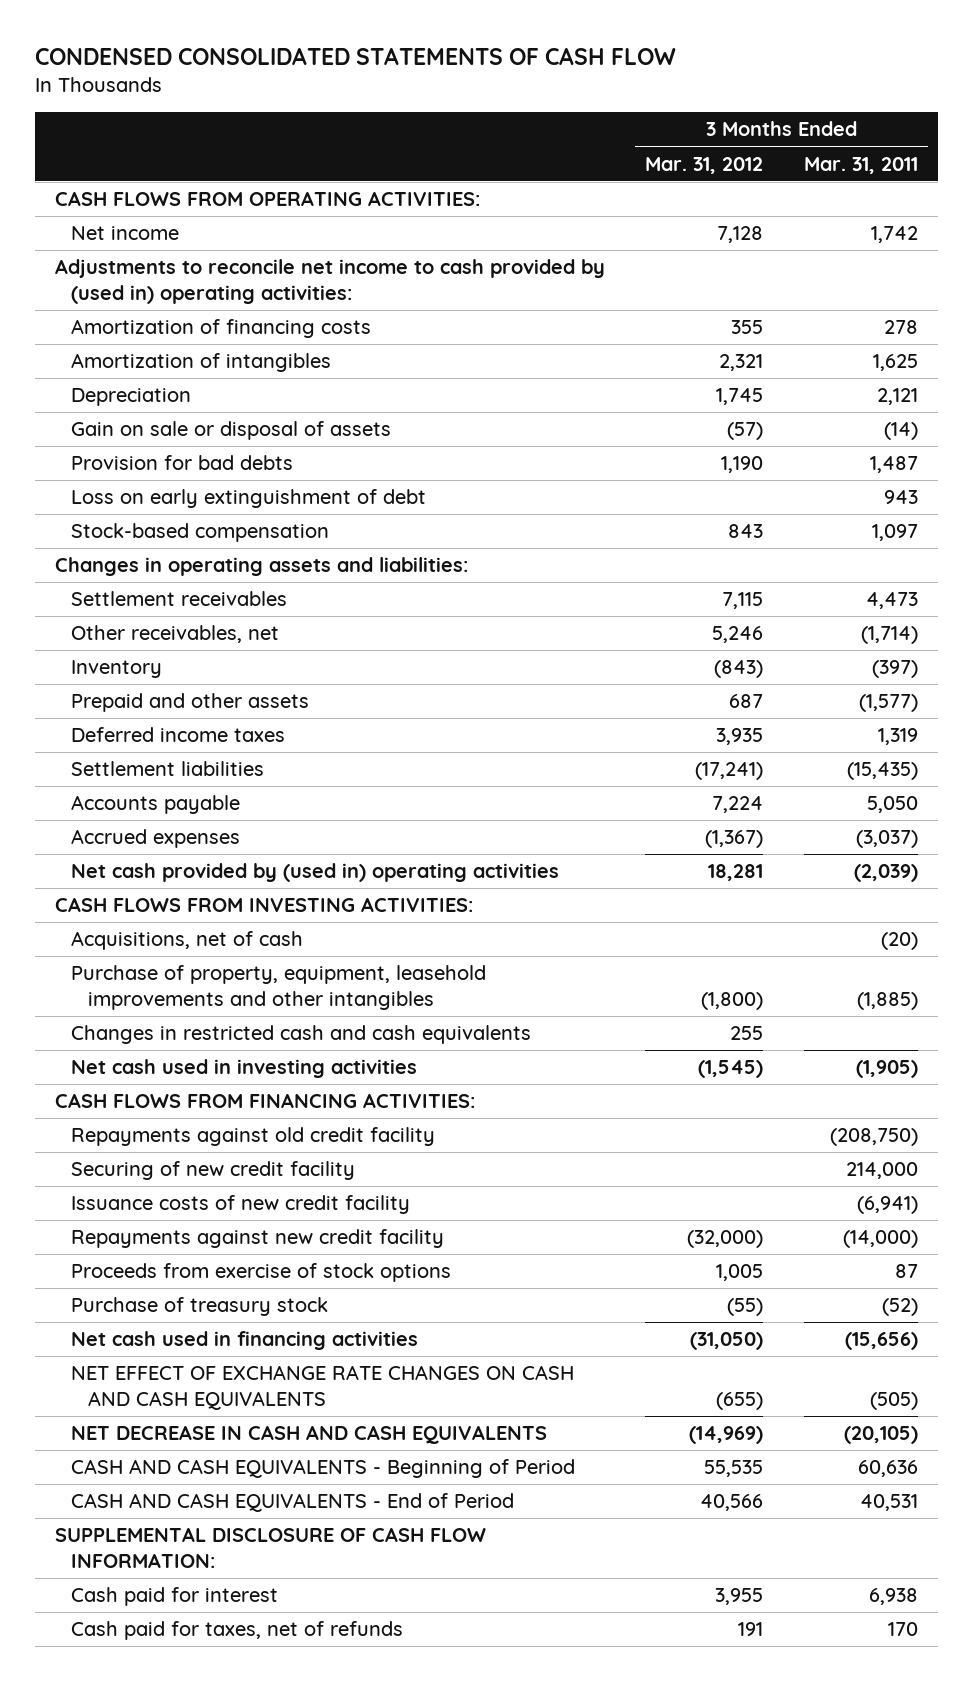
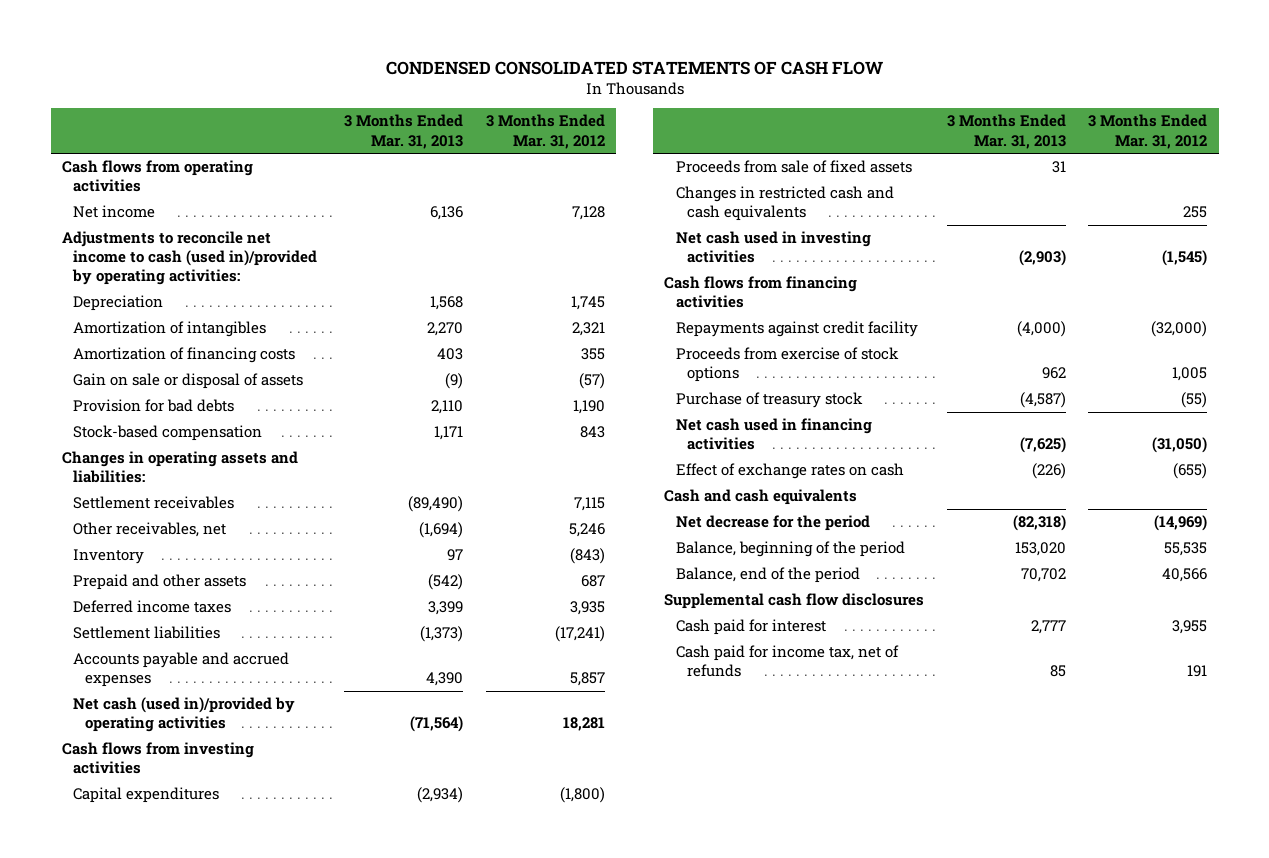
[803,156,918,174] Mar. 31, 2011 -> none
none -> [344,114,464,149] 3 Months Ended Mar. 31, 2013
[54,191,480,207] CASH FLOWS FROM OPERATING ACTIVITIES: -> [61,160,253,193] Cash flows from operating activities
[54,259,605,304] Adjustments to reconcile net income to cash provided by (used in) operating activities: -> [61,231,318,286] Adjustments to reconcile net income to cash (used in)/provided by operating activities:
[71,353,332,373] Amortization of intangibles -> [73,321,267,338] Amortization of intangibles
[71,319,372,339] Amortization of financing costs -> [73,347,296,364] Amortization of financing costs
[71,489,427,509] Loss on early extinguishment of debt -> none
[71,795,241,815] Accounts payable -> none
[71,829,241,849] Accrued expenses -> none
[71,931,304,951] Acquisitions, net of cash -> none
none -> [73,652,290,688] Accounts payable and accrued expenses
[71,863,560,883] Net cash provided by (used in) operating activities -> [73,697,296,733] Net cash (used in)/provided by operating activities
[54,897,473,913] CASH FLOWS FROM INVESTING ACTIVITIES: -> [61,742,254,775] Cash flows from investing activities
[71,965,487,1010] Purchase of property, equipment, leasehold improvements and other intangibles -> [73,787,220,804] Capital expenditures
none -> [675,160,912,174] Proceeds from sale of fixed assets
[71,1127,436,1147] Repayments against old credit facility -> none
[71,1161,356,1181] Securing of new credit facility -> none
[71,1195,411,1215] Issuance costs of new credit facility -> none
[54,1093,475,1109] CASH FLOWS FROM FINANCING ACTIVITIES: -> [664,276,858,309] Cash flows from financing activities
[71,1229,445,1249] Repayments against new credit facility -> [675,321,918,338] Repayments against credit facility
[71,1365,575,1410] NET EFFECT OF EXCHANGE RATE CHANGES ON CASH AND CASH EQUIVALENTS -> [675,463,904,480] Effect of exchange rates on cash
none -> [664,489,858,506] Cash and cash equivalents
[71,1425,548,1445] NET DECREASE IN CASH AND CASH EQUIVALENTS -> [675,515,870,532] Net decrease for the period
[71,1459,576,1479] CASH AND CASH EQUIVALENTS - Beginning of Period -> [675,541,905,558] Balance, beginning of the period
[71,1493,515,1513] CASH AND CASH EQUIVALENTS - End of Period -> [675,567,860,584] Balance, end of the period
[54,1527,486,1568] SUPPLEMENTAL DISCLOSURE OF CASH FLOW INFORMATION: -> [664,593,925,610] Supplemental cash flow disclosures
[71,1621,404,1641] Cash paid for taxes, net of refunds -> [675,645,899,678] Cash paid for income tax, net of refunds

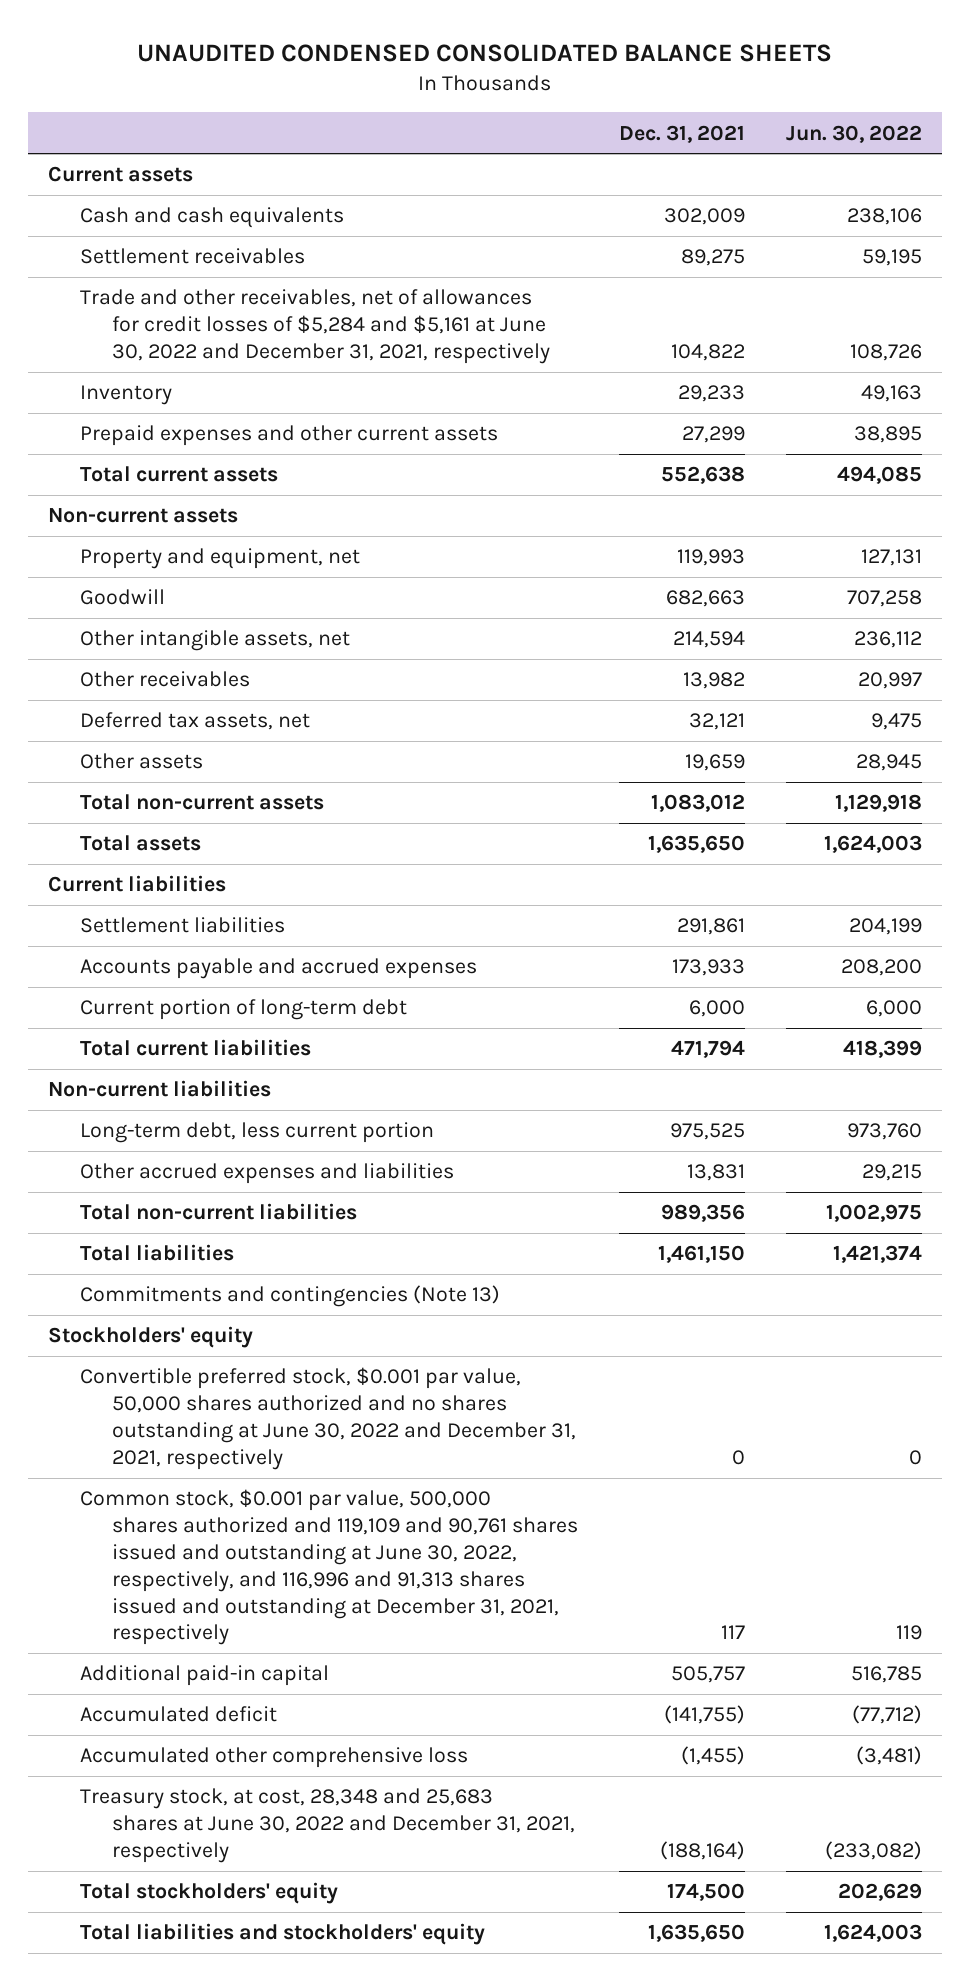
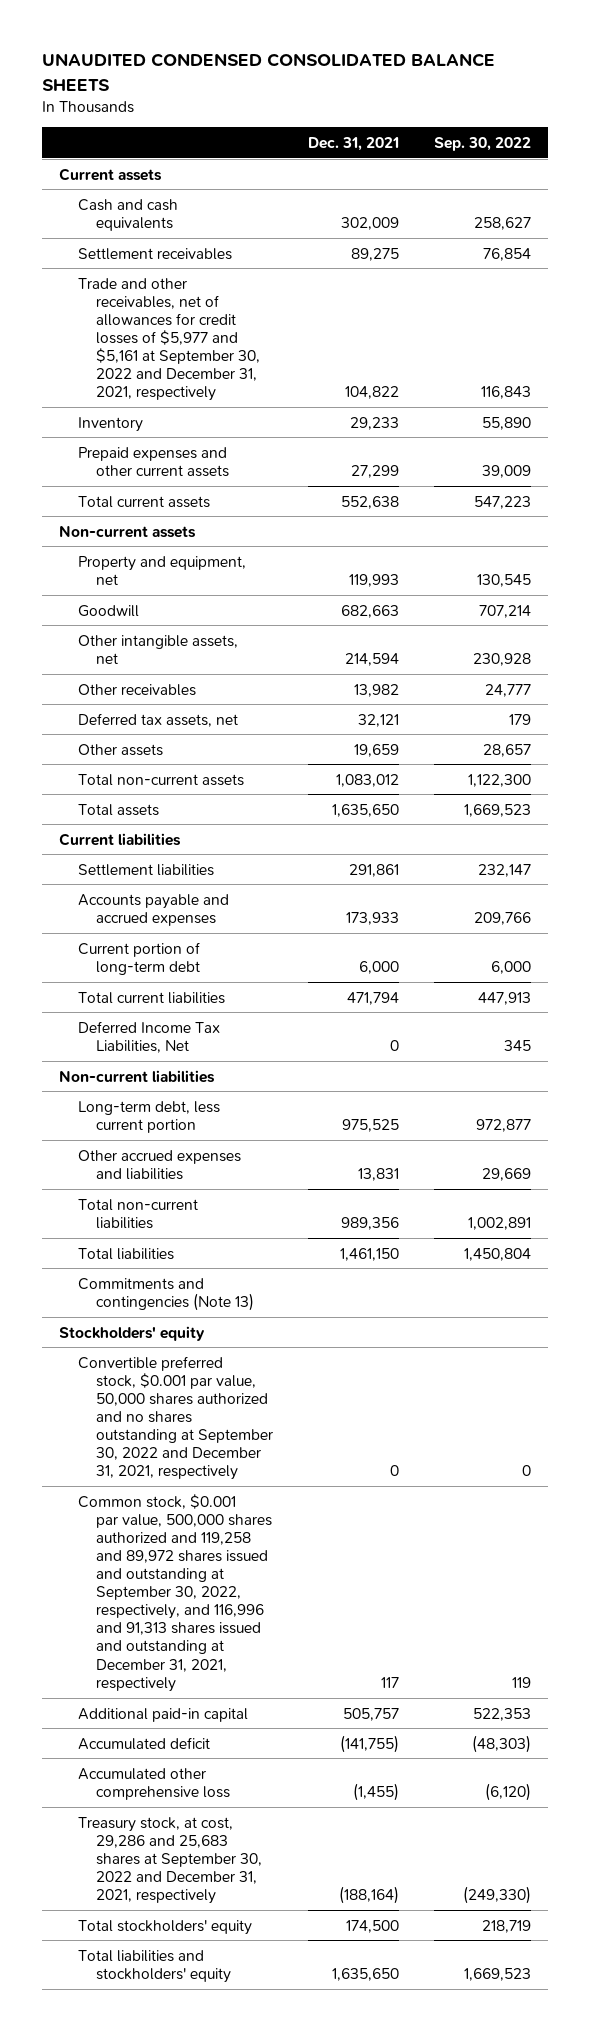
[785,124,922,143] Jun. 30, 2022 -> none
none -> [433,136,531,151] Sep. 30, 2022
[80,289,550,365] Trade and other receivables, net of allowances for credit losses of $5,284 and $5,161 at June 30, 2022 and December 31, 2021, respectively -> [77,277,261,402] Trade and other receivables, net of allowances for credit losses of $5,977 and $5,161 at September 30, 2022 and December 31, 2021, respectively
none -> [77,1020,220,1053] Deferred Income Tax Liabilities, Net
[80,1367,576,1470] Convertible preferred stock, $0.001 par value, 50,000 shares authorized and no shares outstanding at June 30, 2022 and December 31, 2021, respectively -> [77,1355,274,1481] Convertible preferred stock, $0.001 par value, 50,000 shares authorized and no shares outstanding at September 30, 2022 and December 31, 2021, respectively
[80,1489,578,1646] Common stock, $0.001 par value, 500,000 shares authorized and 119,109 and 90,761 shares issued and outstanding at June 30, 2022, respectively, and 116,996 and 91,313 shares issued and outstanding at December 31, 2021, respectively -> [77,1493,273,1692] Common stock, $0.001 par value, 500,000 shares authorized and 119,258 and 89,972 shares issued and outstanding at September 30, 2022, respectively, and 116,996 and 91,313 shares issued and outstanding at December 31, 2021, respectively
[80,1788,575,1864] Treasury stock, at cost, 28,348 and 25,683 shares at June 30, 2022 and December 31, 2021, respectively -> [77,1816,263,1904] Treasury stock, at cost, 29,286 and 25,683 shares at September 30, 2022 and December 31, 2021, respectively

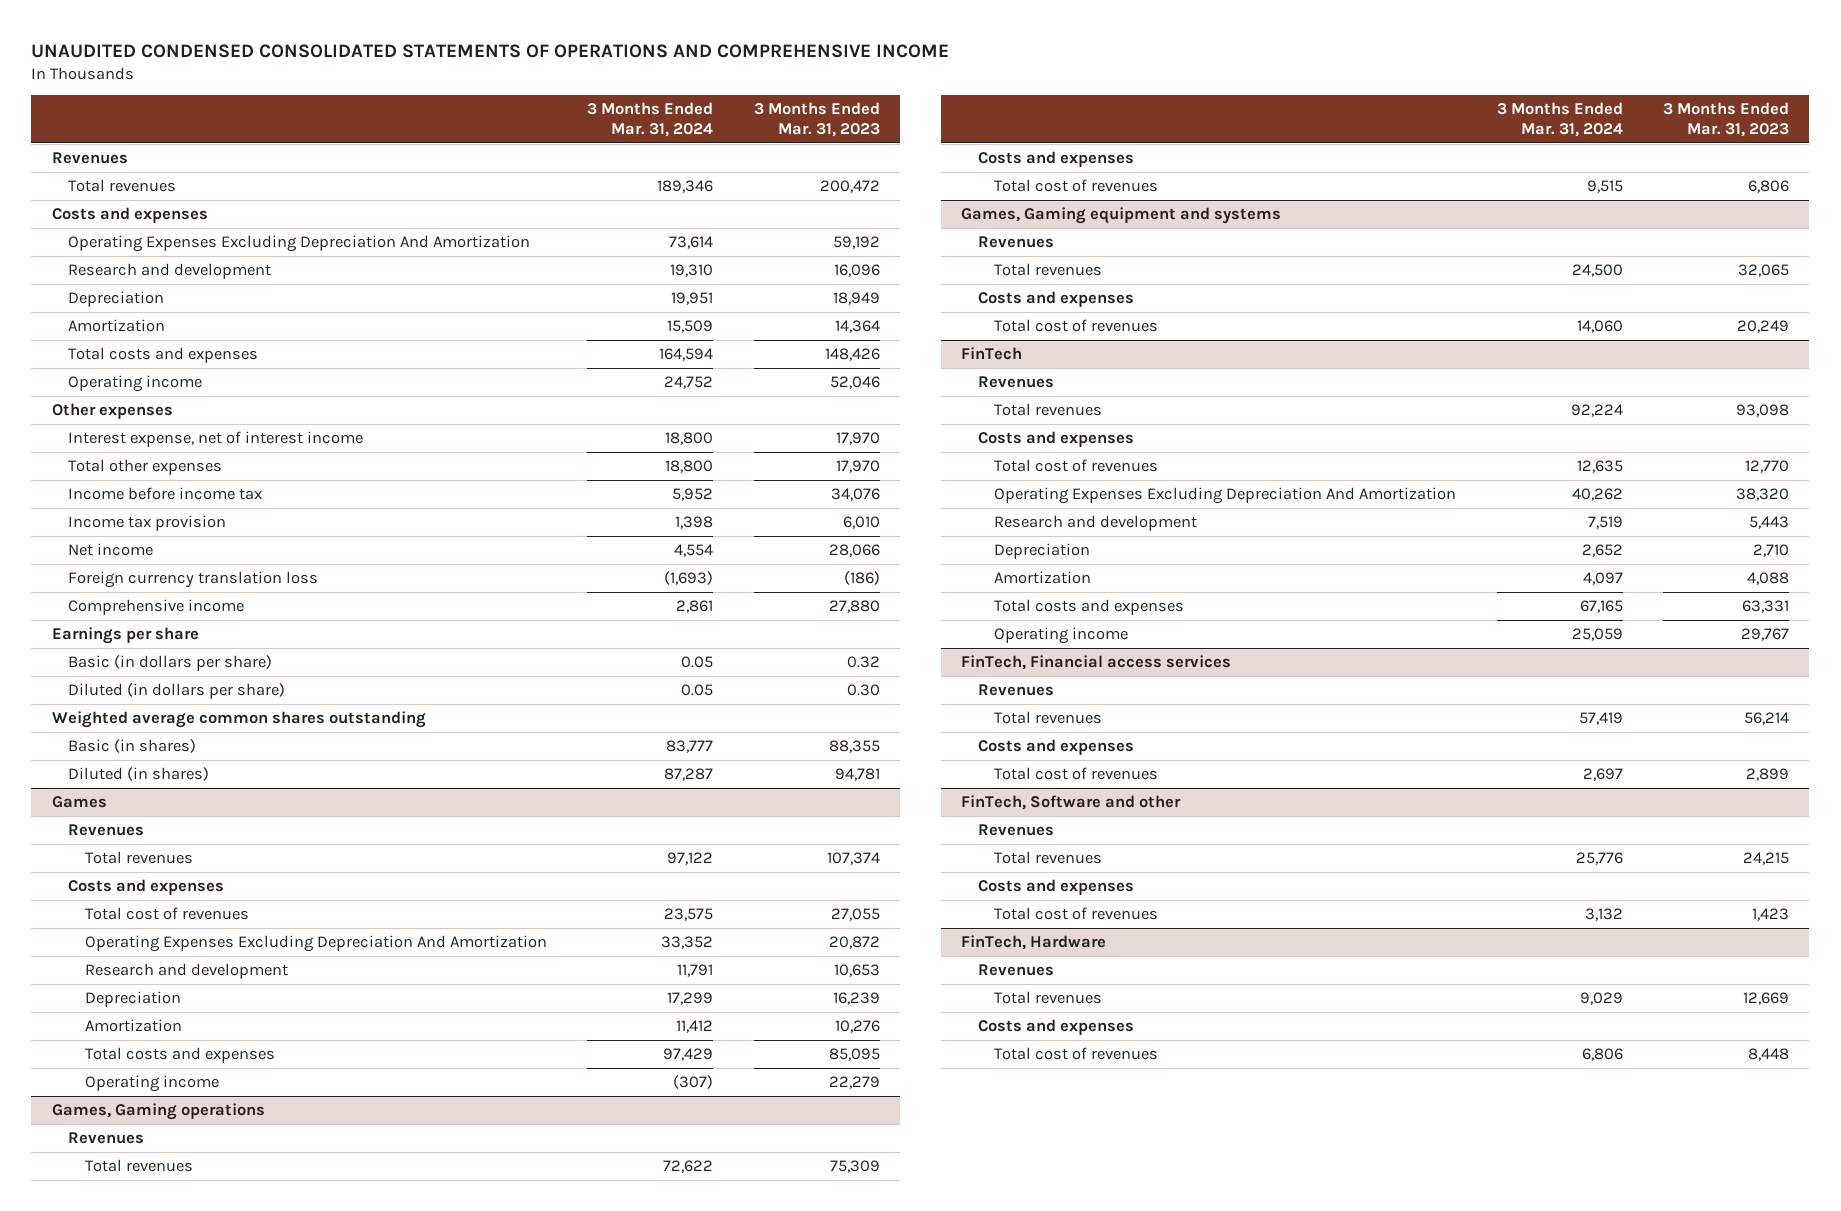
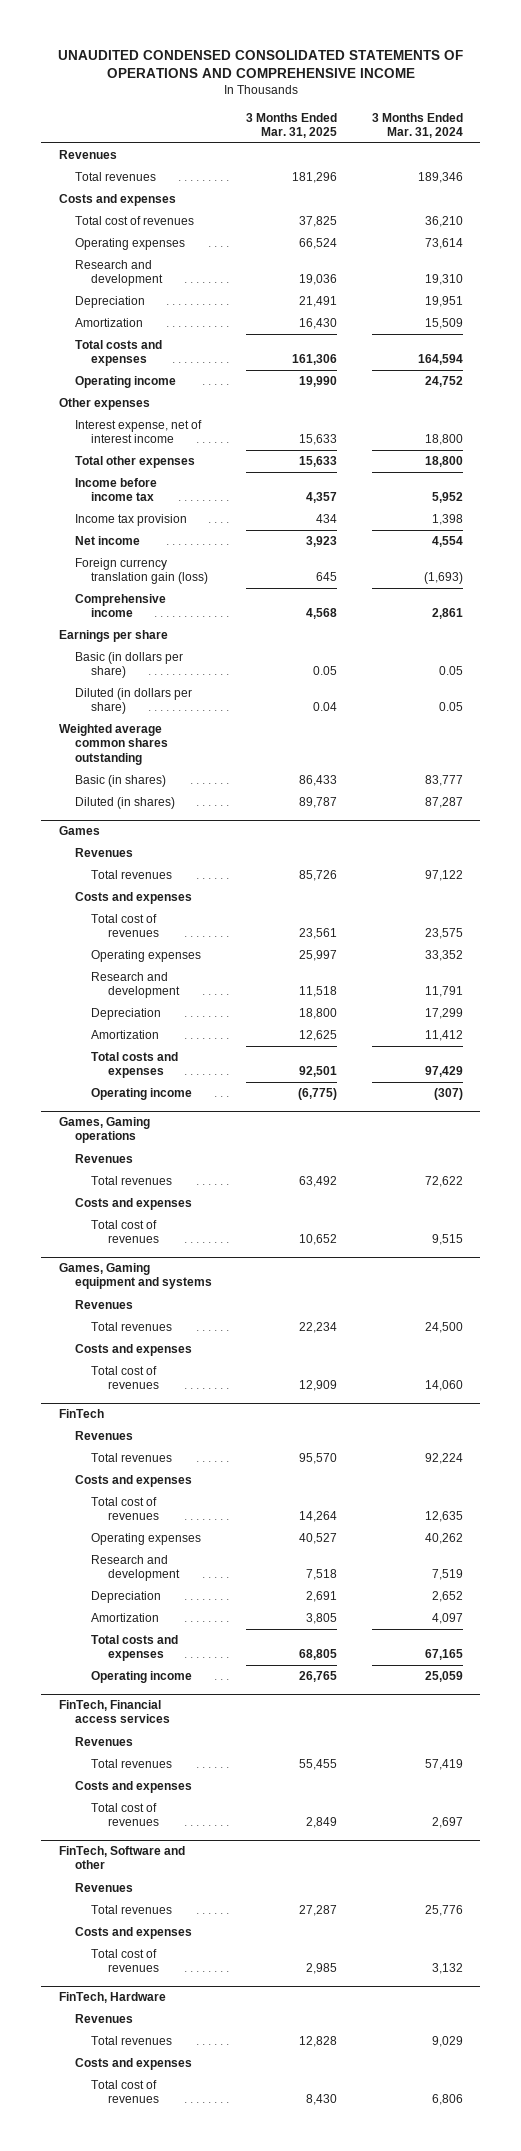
[753,102,880,137] 3 Months Ended Mar. 31, 2023 -> none
none -> [246,112,338,138] 3 Months Ended Mar. 31, 2025
none -> [74,216,194,226] Total cost of revenues
[68,235,531,253] Operating Expenses Excluding Depreciation And Amortization -> [74,238,185,251] Operating expenses
[68,571,319,589] Foreign currency translation loss -> [74,558,209,585] Foreign currency translation gain (loss)
[84,935,547,953] Operating Expenses Excluding Depreciation And Amortization -> [91,950,202,963] Operating expenses
[994,487,1457,505] Operating Expenses Excluding Depreciation And Amortization -> [91,1533,202,1546] Operating expenses

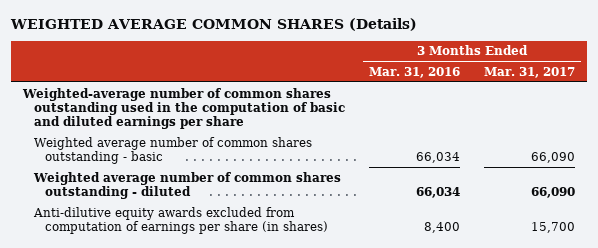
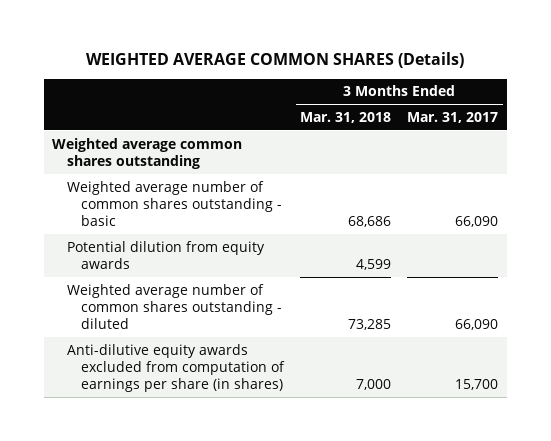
[368,66,460,78] Mar. 31, 2016 -> none
none -> [300,111,392,123] Mar. 31, 2018
[21,87,345,130] Weighted-average number of common shares outstanding used in the computation of basic and diluted earnings per share -> [52,137,243,169] Weighted average common shares outstanding
none -> [66,240,265,269] Potential dilution from equity awards

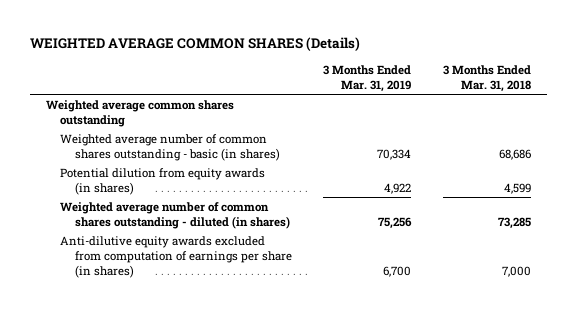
[407,111,499,123] Mar. 31, 2017 -> none
none -> [323,64,412,92] 3 Months Ended Mar. 31, 2019
[66,180,283,227] Weighted average number of common shares outstanding - basic -> [60,133,280,162] Weighted average number of common shares outstanding - basic (in shares)
[66,240,265,269] Potential dilution from equity awards -> [60,167,266,196] Potential dilution from equity awards (in shares)
[66,283,283,330] Weighted average number of common shares outstanding - diluted -> [60,201,290,230] Weighted average number of common shares outstanding - diluted (in shares)

